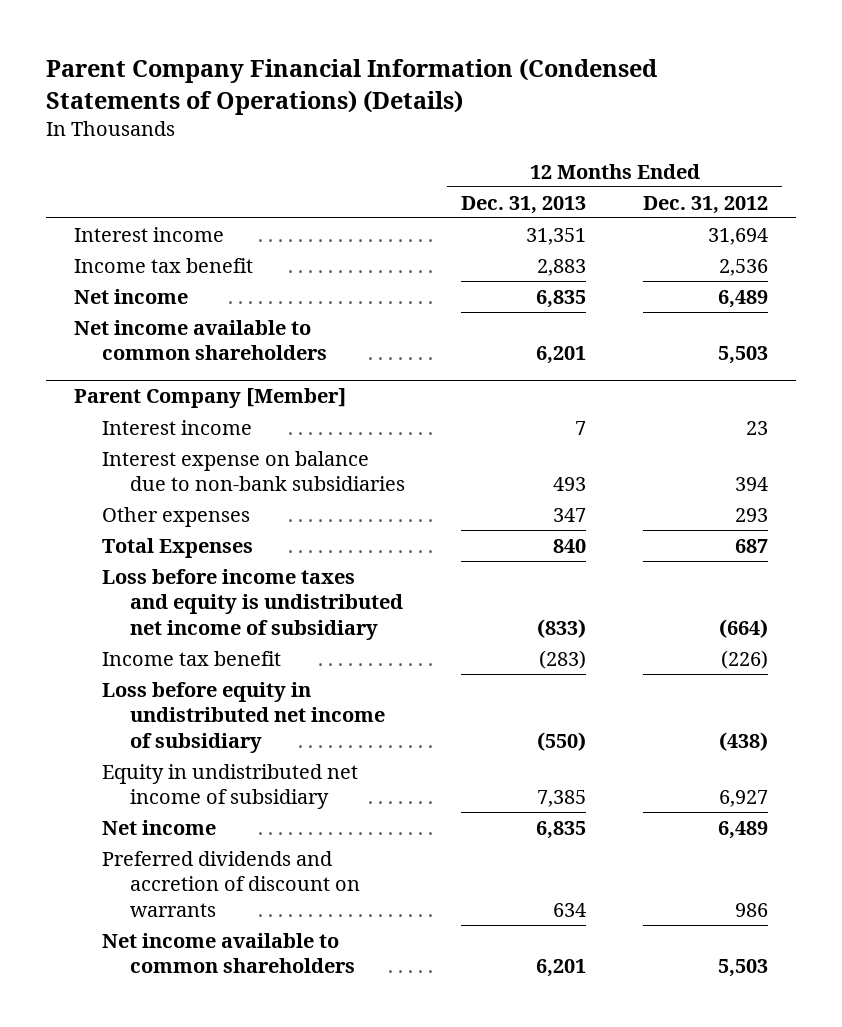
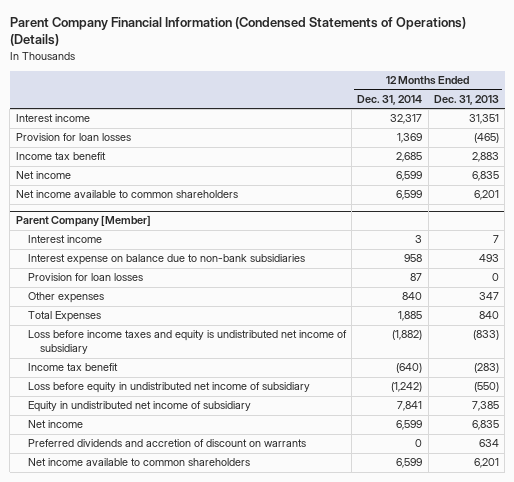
[642,195,768,214] Dec. 31, 2012 -> none
none -> [357,94,423,105] Dec. 31, 2014
none -> [15,133,131,142] Provision for loan losses
none -> [27,273,143,282] Provision for loan losses

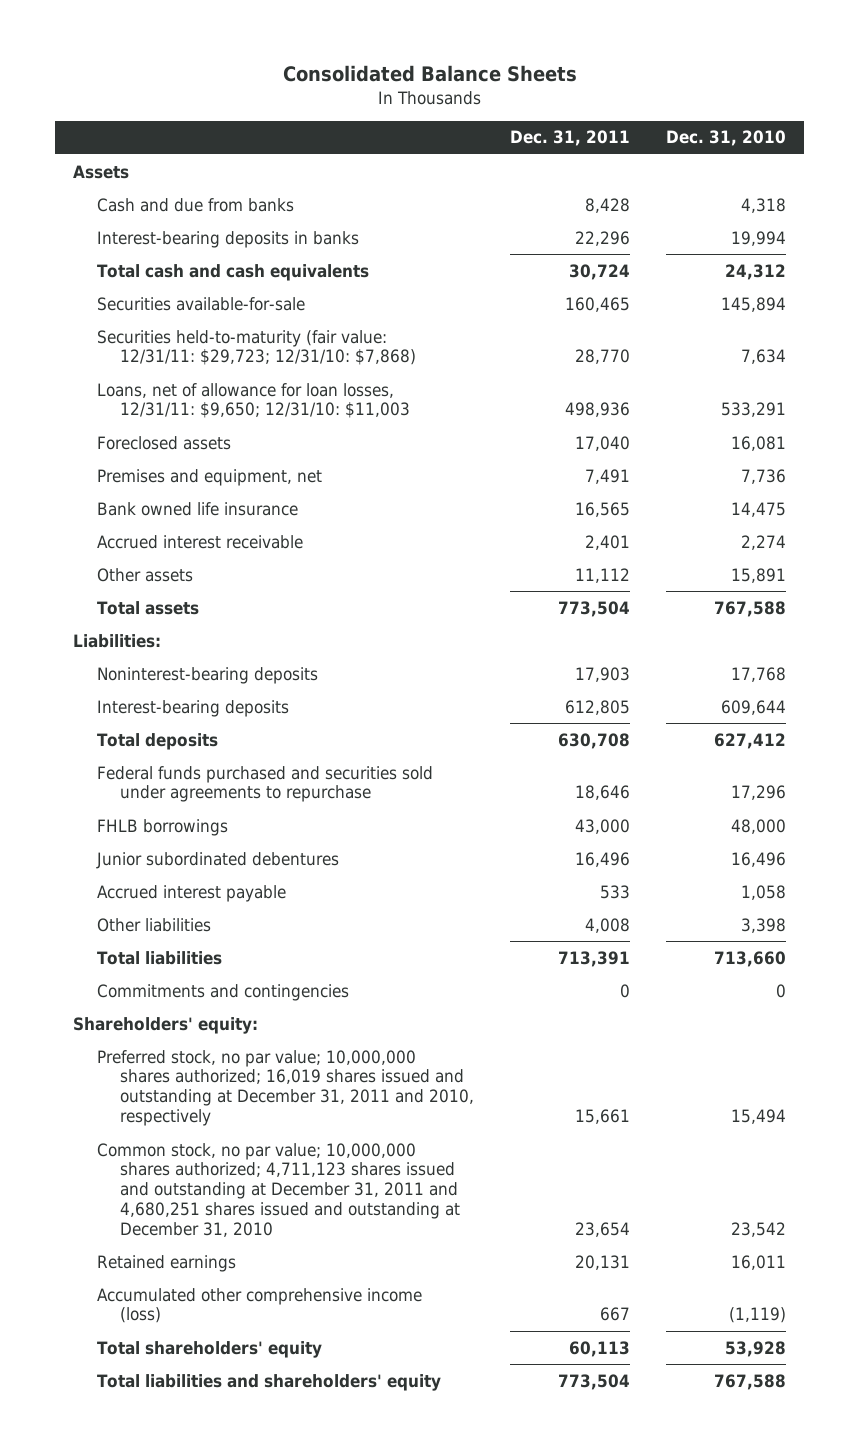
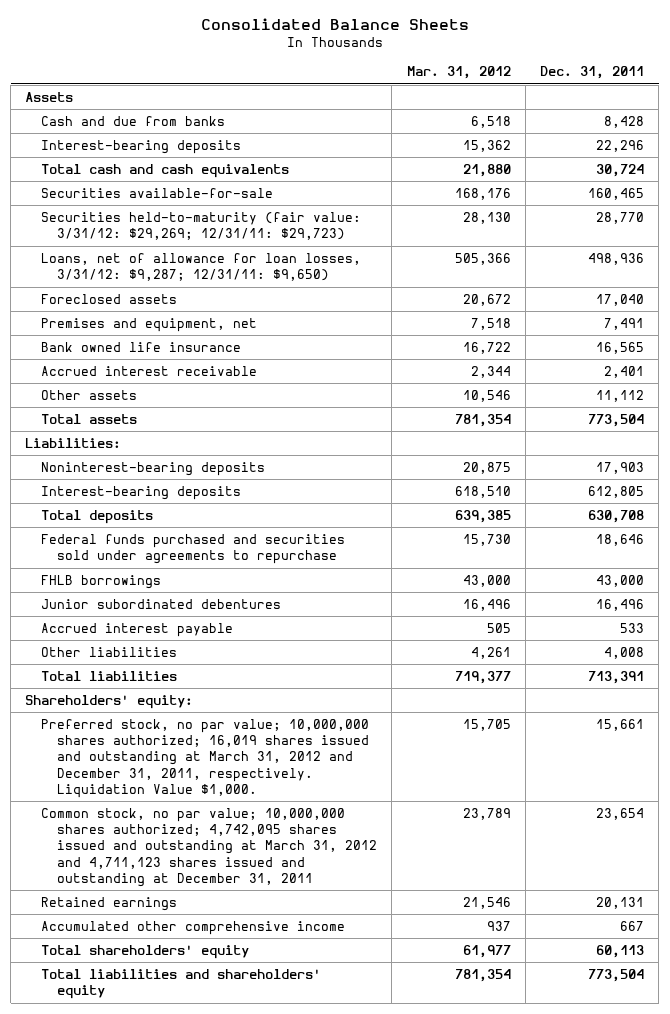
[665,130,786,147] Dec. 31, 2010 -> none
none -> [406,66,511,80] Mar. 31, 2012
[96,230,359,248] Interest-bearing deposits in banks -> [41,139,242,154] Interest-bearing deposits
[96,329,416,366] Securities held-to-maturity (fair value: 12/31/11: $29,723; 12/31/10: $7,868) -> [41,211,362,241] Securities held-to-maturity (fair value: 3/31/12: $29,269; 12/31/11: $29,723)
[96,382,410,419] Loans, net of allowance for loan losses, 12/31/11: $9,650; 12/31/10: $11,003 -> [41,252,362,282] Loans, net of allowance for loan losses, 3/31/12: $9,287; 12/31/11: $9,650)
[96,983,349,1001] Commitments and contingencies -> none
[96,1049,474,1127] Preferred stock, no par value; 10,000,000 shares authorized; 16,019 shares issued and outstanding at December 31, 2011 and 2010, respectively -> [41,718,370,798] Preferred stock, no par value; 10,000,000 shares authorized; 16,019 shares issued and outstanding at March 31, 2012 and December 31, 2011, respectively. Liquidation Value $1,000.
[96,1142,460,1238] Common stock, no par value; 10,000,000 shares authorized; 4,711,123 shares issued and outstanding at December 31, 2011 and 4,680,251 shares issued and outstanding at December 31, 2010 -> [41,807,378,887] Common stock, no par value; 10,000,000 shares authorized; 4,742,095 shares issued and outstanding at March 31, 2012 and 4,711,123 shares issued and outstanding at December 31, 2011
[96,1287,422,1324] Accumulated other comprehensive income (loss) -> [41,920,346,935] Accumulated other comprehensive income

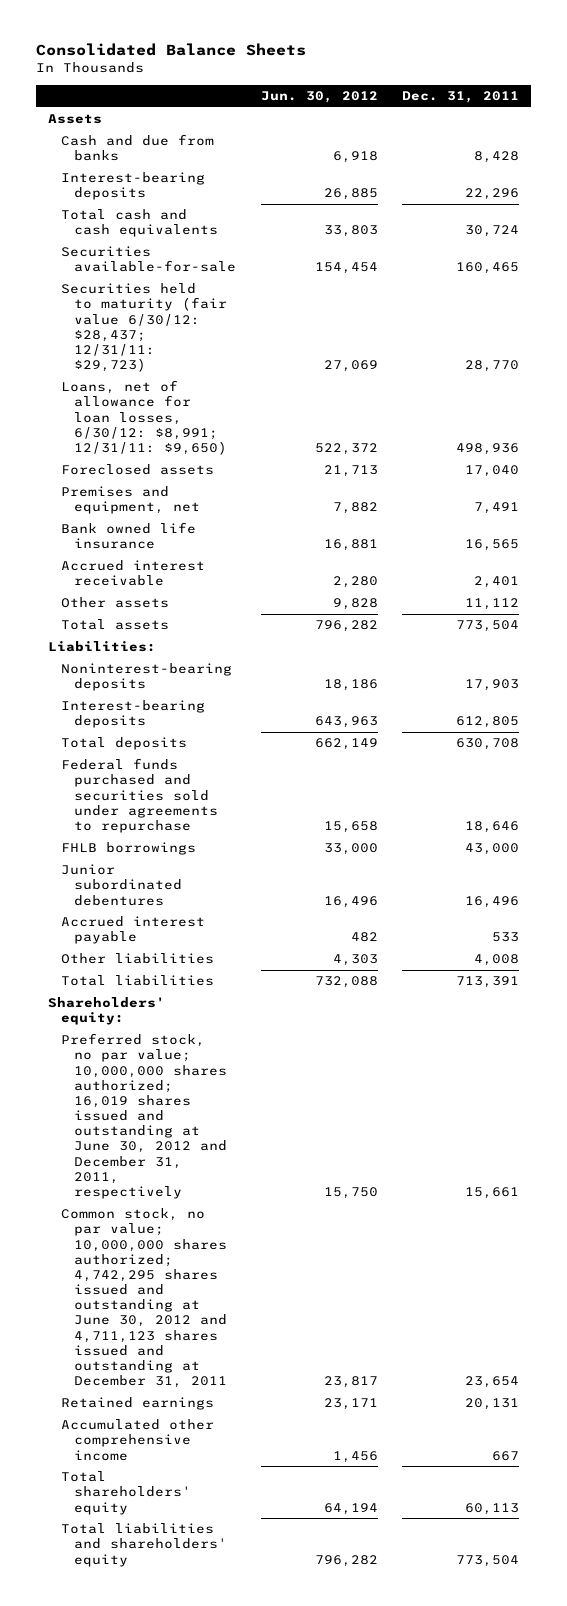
[406,66,511,80] Mar. 31, 2012 -> none
none -> [260,91,378,104] Jun. 30, 2012
[41,211,362,241] Securities held-to-maturity (fair value: 3/31/12: $29,269; 12/31/11: $29,723) -> [61,283,228,373] Securities held to maturity (fair value 6/30/12: $28,437; 12/31/11: $29,723)
[41,252,362,282] Loans, net of allowance for loan losses, 3/31/12: $9,287; 12/31/11: $9,650) -> [61,380,228,455] Loans, net of allowance for loan losses, 6/30/12: $8,991; 12/31/11: $9,650)
[41,718,370,798] Preferred stock, no par value; 10,000,000 shares authorized; 16,019 shares issued and outstanding at March 31, 2012 and December 31, 2011, respectively. Liquidation Value $1,000. -> [61,1033,228,1199] Preferred stock, no par value; 10,000,000 shares authorized; 16,019 shares issued and outstanding at June 30, 2012 and December 31, 2011, respectively
[41,807,378,887] Common stock, no par value; 10,000,000 shares authorized; 4,742,095 shares issued and outstanding at March 31, 2012 and 4,711,123 shares issued and outstanding at December 31, 2011 -> [61,1208,228,1389] Common stock, no par value; 10,000,000 shares authorized; 4,742,295 shares issued and outstanding at June 30, 2012 and 4,711,123 shares issued and outstanding at December 31, 2011

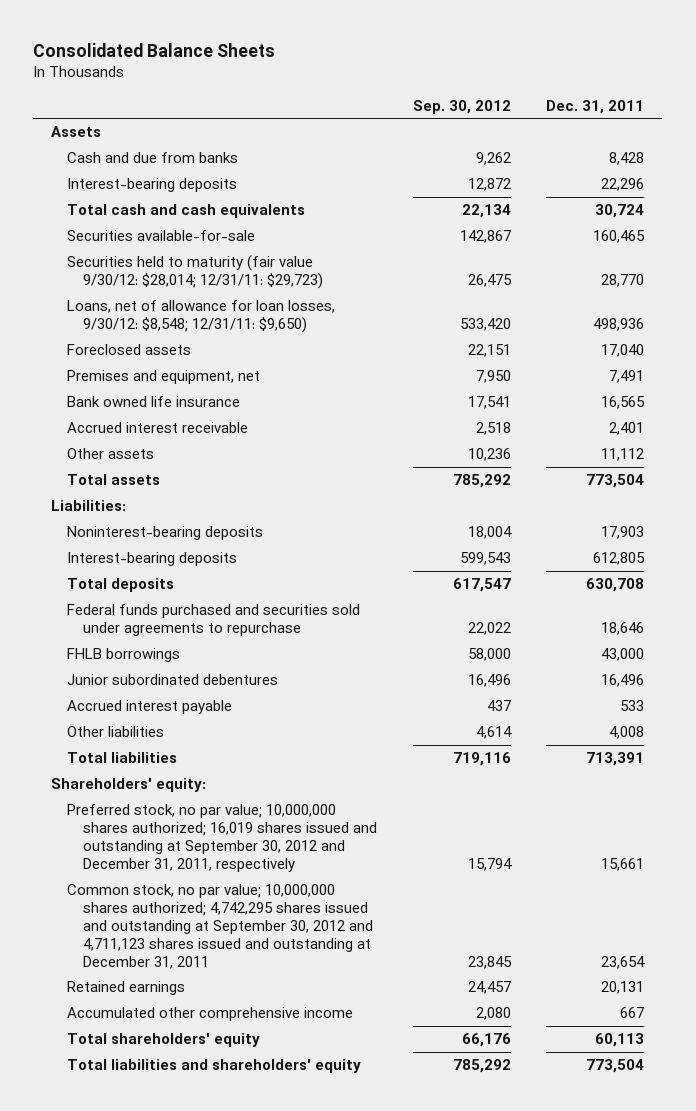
[260,91,378,104] Jun. 30, 2012 -> none
none -> [412,99,511,114] Sep. 30, 2012
[61,283,228,373] Securities held to maturity (fair value 6/30/12: $28,437; 12/31/11: $29,723) -> [66,255,323,290] Securities held to maturity (fair value 9/30/12: $28,014; 12/31/11: $29,723)
[61,380,228,455] Loans, net of allowance for loan losses, 6/30/12: $8,991; 12/31/11: $9,650) -> [66,300,335,334] Loans, net of allowance for loan losses, 9/30/12: $8,548; 12/31/11: $9,650)
[61,1033,228,1199] Preferred stock, no par value; 10,000,000 shares authorized; 16,019 shares issued and outstanding at June 30, 2012 and December 31, 2011, respectively -> [66,804,377,872] Preferred stock, no par value; 10,000,000 shares authorized; 16,019 shares issued and outstanding at September 30, 2012 and December 31, 2011, respectively
[61,1208,228,1389] Common stock, no par value; 10,000,000 shares authorized; 4,742,295 shares issued and outstanding at June 30, 2012 and 4,711,123 shares issued and outstanding at December 31, 2011 -> [66,884,373,969] Common stock, no par value; 10,000,000 shares authorized; 4,742,295 shares issued and outstanding at September 30, 2012 and 4,711,123 shares issued and outstanding at December 31, 2011

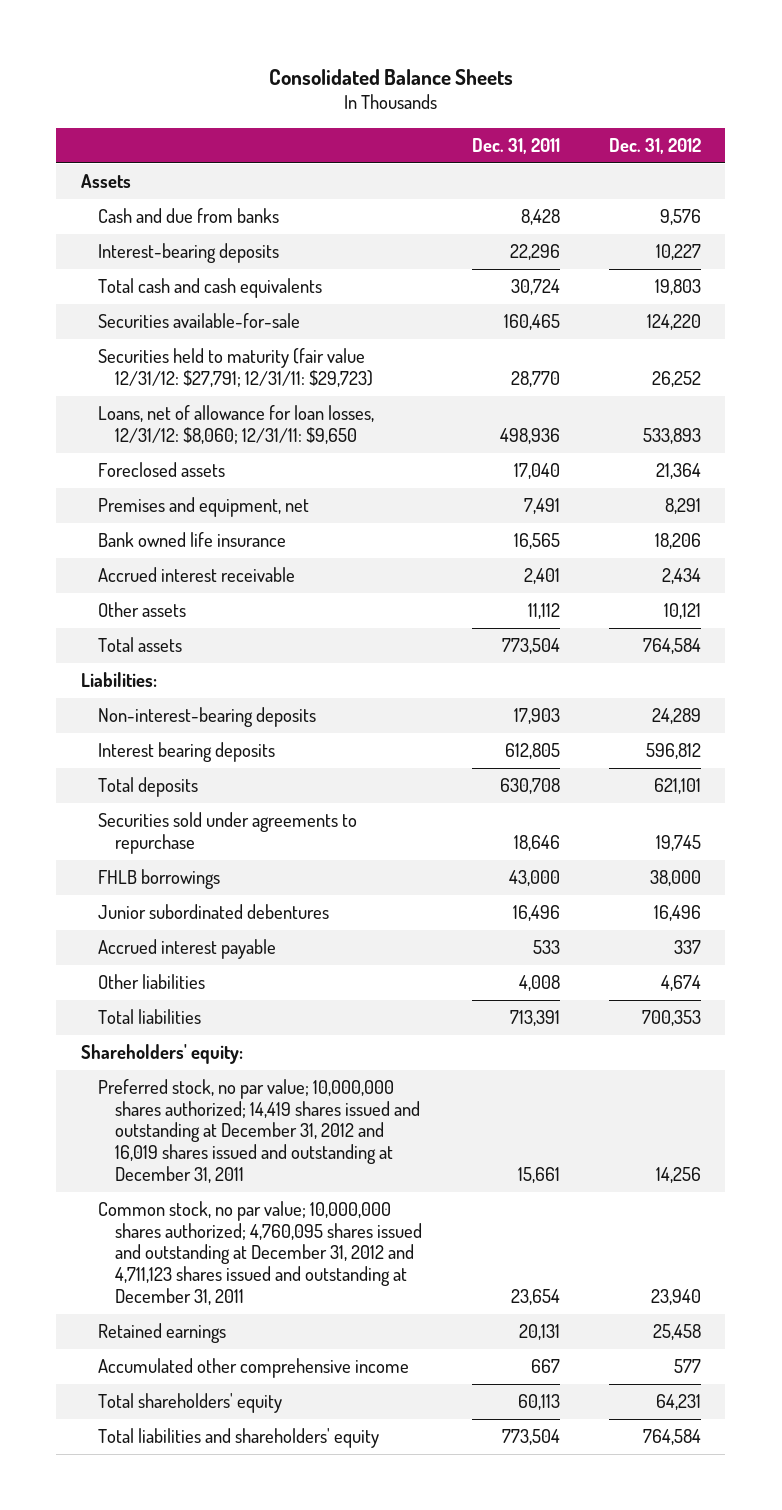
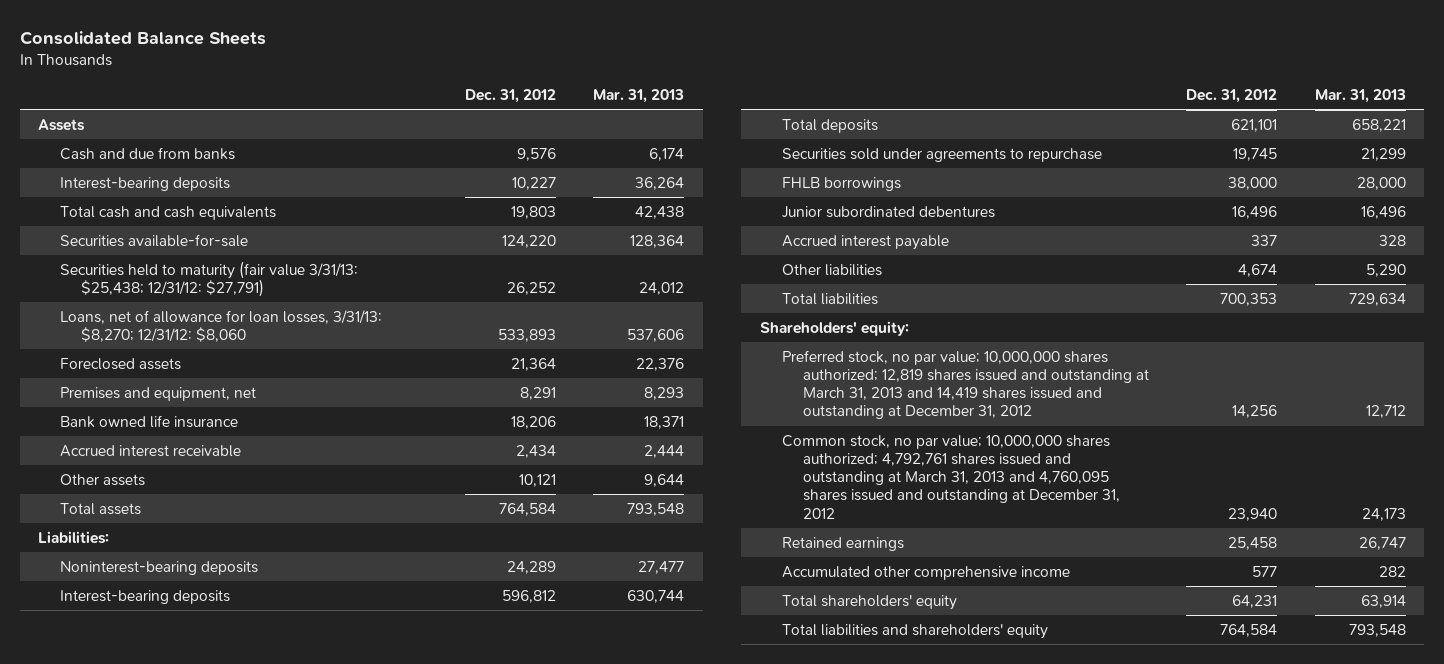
[471,137,560,154] Dec. 31, 2011 -> none
none -> [593,88,685,103] Mar. 31, 2013
[98,348,374,387] Securities held to maturity (fair value 12/31/12: $27,791; 12/31/11: $29,723) -> [59,260,358,297] Securities held to maturity (fair value 3/31/13: $25,438; 12/31/12: $27,791)
[98,405,375,444] Loans, net of allowance for loan losses, 12/31/12: $8,060; 12/31/11: $9,650 -> [59,309,382,342] Loans, net of allowance for loan losses, 3/31/13: $8,270; 12/31/12: $8,060
[98,707,317,728] Non-interest-bearing deposits -> [59,560,258,575] Noninterest-bearing deposits
[98,742,276,763] Interest bearing deposits -> [59,589,230,604] Interest-bearing deposits
[98,1079,421,1183] Preferred stock, no par value; 10,000,000 shares authorized; 14,419 shares issued and outstanding at December 31, 2012 and 16,019 shares issued and outstanding at December 31, 2011 -> [781,349,1150,420] Preferred stock, no par value; 10,000,000 shares authorized; 12,819 shares issued and outstanding at March 31, 2013 and 14,419 shares issued and outstanding at December 31, 2012
[98,1201,423,1305] Common stock, no par value; 10,000,000 shares authorized; 4,760,095 shares issued and outstanding at December 31, 2012 and 4,711,123 shares issued and outstanding at December 31, 2011 -> [781,434,1121,519] Common stock, no par value; 10,000,000 shares authorized; 4,792,761 shares issued and outstanding at March 31, 2013 and 4,760,095 shares issued and outstanding at December 31, 2012

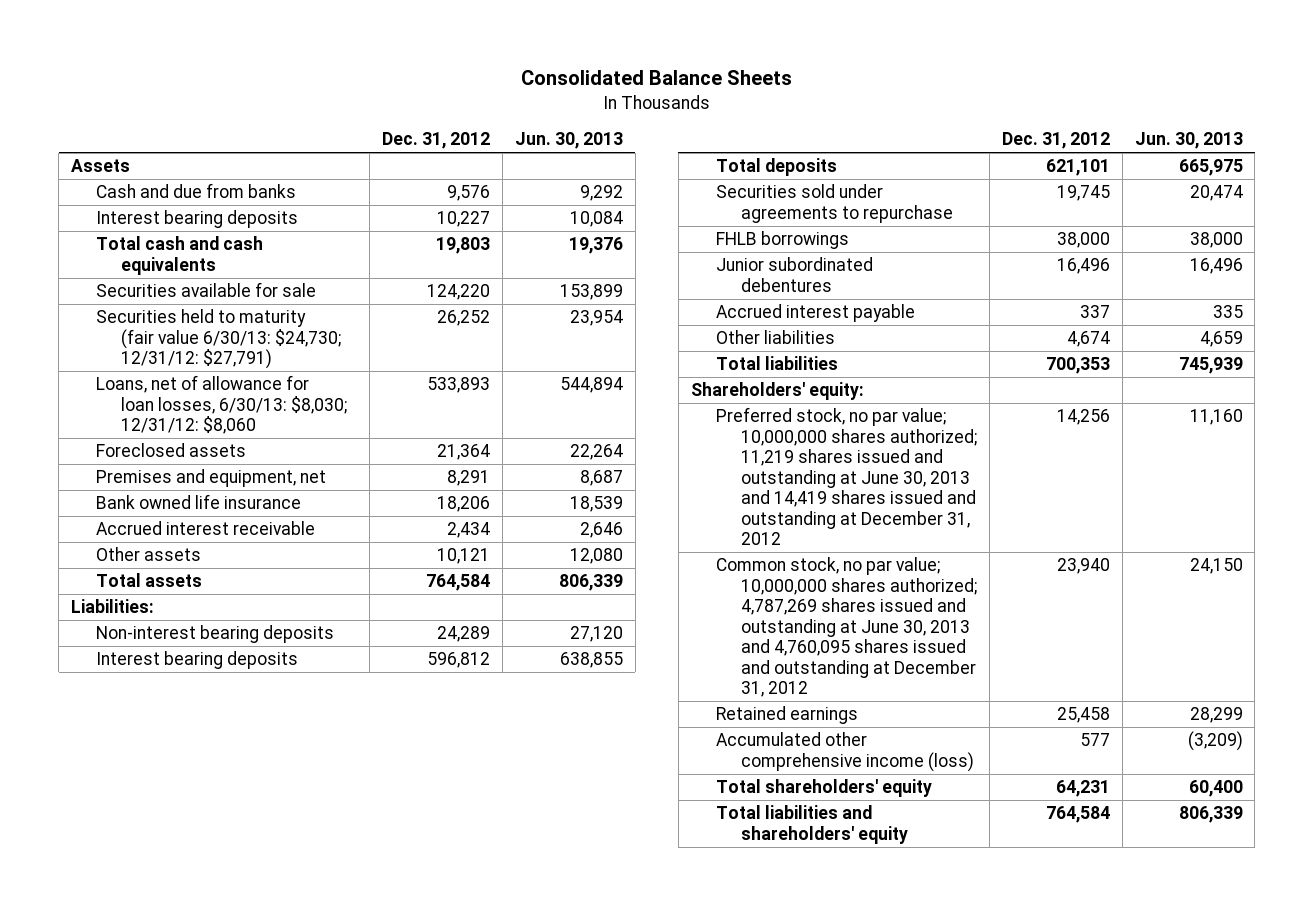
[593,88,685,103] Mar. 31, 2013 -> none
none -> [514,132,623,150] Jun. 30, 2013
[59,176,230,191] Interest-bearing deposits -> [96,210,299,229] Interest bearing deposits
[59,233,248,247] Securities available-for-sale -> [96,282,317,298] Securities available for sale
[59,260,358,297] Securities held to maturity (fair value 3/31/13: $25,438; 12/31/12: $27,791) -> [96,309,342,370] Securities held to maturity (fair value 6/30/13: $24,730; 12/31/12: $27,791)
[59,309,382,342] Loans, net of allowance for loan losses, 3/31/13: $8,270; 12/31/12: $8,060 -> [96,375,348,435] Loans, net of allowance for loan losses, 6/30/13: $8,030; 12/31/12: $8,060
[59,560,258,575] Noninterest-bearing deposits -> [96,625,335,644] Non-interest bearing deposits
[59,589,230,604] Interest-bearing deposits -> [96,651,299,670] Interest bearing deposits
[781,349,1150,420] Preferred stock, no par value; 10,000,000 shares authorized; 12,819 shares issued and outstanding at March 31, 2013 and 14,419 shares issued and outstanding at December 31, 2012 -> [715,407,978,546] Preferred stock, no par value; 10,000,000 shares authorized; 11,219 shares issued and outstanding at June 30, 2013 and 14,419 shares issued and outstanding at December 31, 2012
[781,434,1121,519] Common stock, no par value; 10,000,000 shares authorized; 4,792,761 shares issued and outstanding at March 31, 2013 and 4,760,095 shares issued and outstanding at December 31, 2012 -> [715,557,978,698] Common stock, no par value; 10,000,000 shares authorized; 4,787,269 shares issued and outstanding at June 30, 2013 and 4,760,095 shares issued and outstanding at December 31, 2012
[781,565,1070,580] Accumulated other comprehensive income -> [715,732,975,772] Accumulated other comprehensive income (loss)

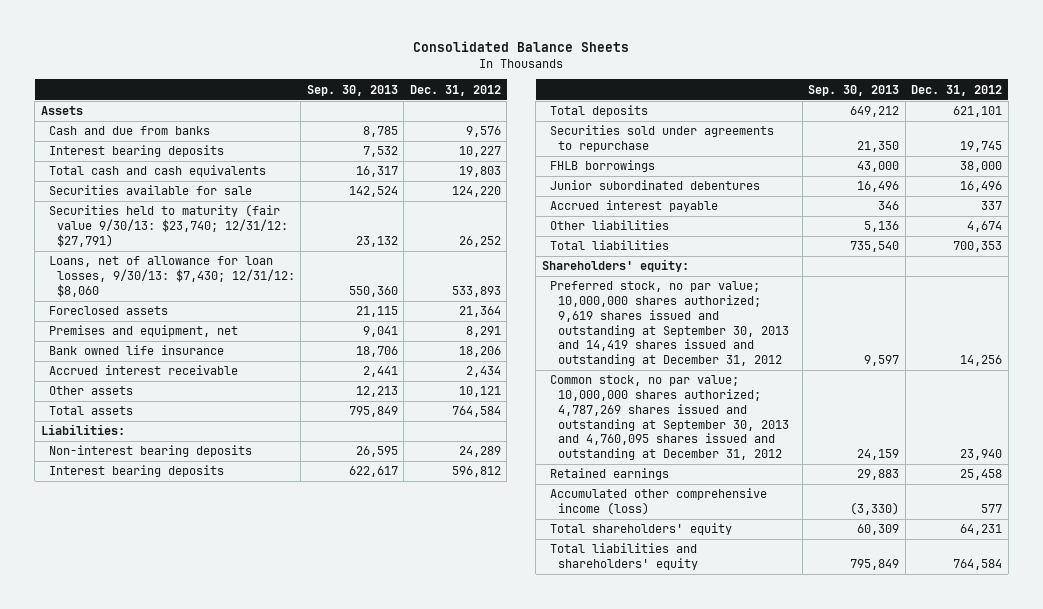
[514,132,623,150] Jun. 30, 2013 -> none
none -> [306,84,398,96] Sep. 30, 2013
[96,309,342,370] Securities held to maturity (fair value 6/30/13: $24,730; 12/31/12: $27,791) -> [48,204,288,247] Securities held to maturity (fair value 9/30/13: $23,740; 12/31/12: $27,791)
[96,375,348,435] Loans, net of allowance for loan losses, 6/30/13: $8,030; 12/31/12: $8,060 -> [48,256,295,297] Loans, net of allowance for loan losses, 9/30/13: $7,430; 12/31/12: $8,060
[715,407,978,546] Preferred stock, no par value; 10,000,000 shares authorized; 11,219 shares issued and outstanding at June 30, 2013 and 14,419 shares issued and outstanding at December 31, 2012 -> [549,281,789,366] Preferred stock, no par value; 10,000,000 shares authorized; 9,619 shares issued and outstanding at September 30, 2013 and 14,419 shares issued and outstanding at December 31, 2012
[715,557,978,698] Common stock, no par value; 10,000,000 shares authorized; 4,787,269 shares issued and outstanding at June 30, 2013 and 4,760,095 shares issued and outstanding at December 31, 2012 -> [549,375,789,460] Common stock, no par value; 10,000,000 shares authorized; 4,787,269 shares issued and outstanding at September 30, 2013 and 4,760,095 shares issued and outstanding at December 31, 2012

